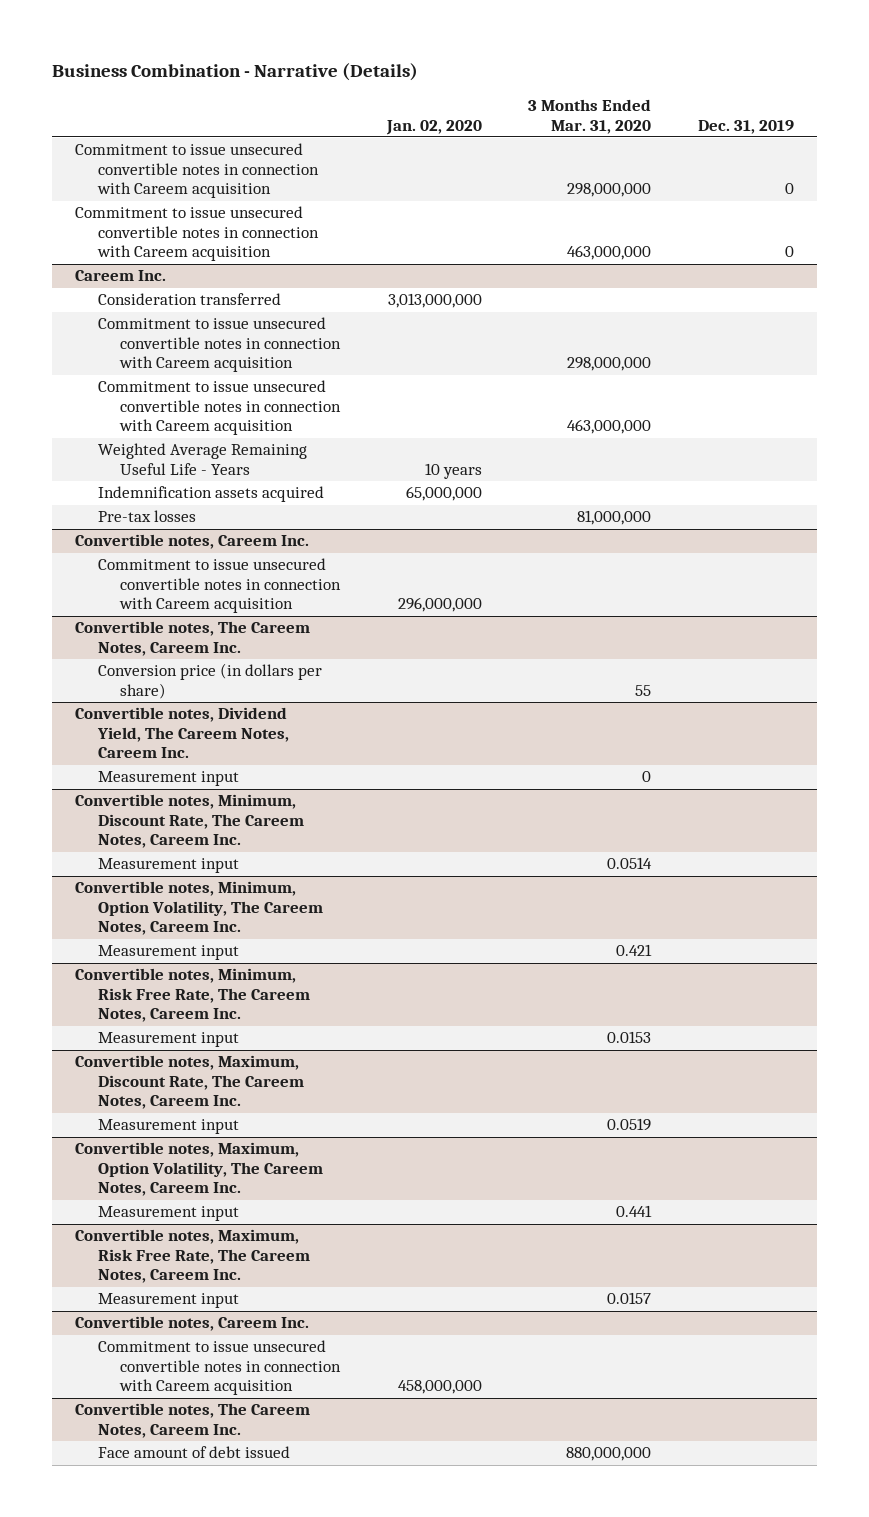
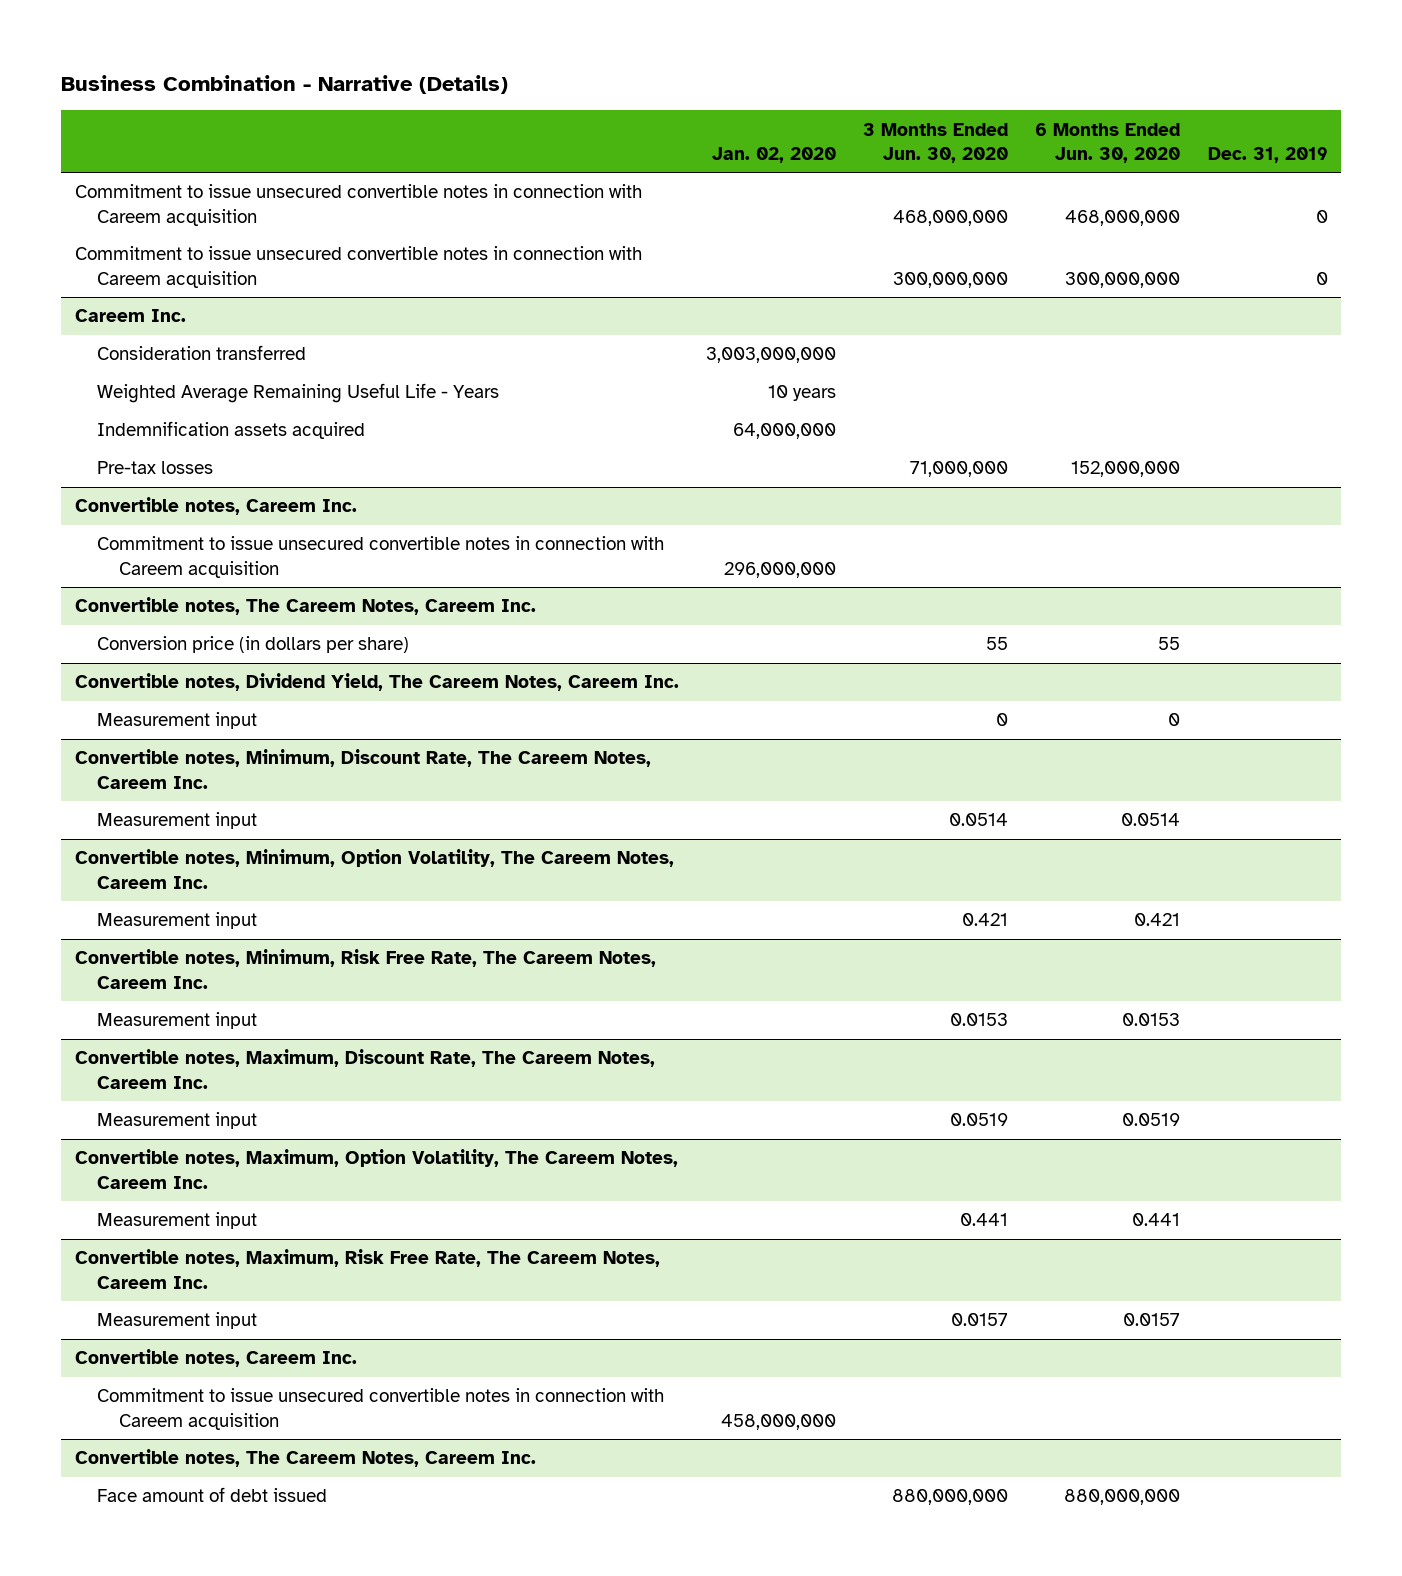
[528,99,652,134] 3 Months Ended Mar. 31, 2020 -> none
none -> [863,122,1009,163] 3 Months Ended Jun. 30, 2020
none -> [1035,122,1181,163] 6 Months Ended Jun. 30, 2020
[97,317,342,373] Commitment to issue unsecured convertible notes in connection with Careem acquisition -> none
[97,380,342,436] Commitment to issue unsecured convertible notes in connection with Careem acquisition -> none
[387,293,482,309] 3,013,000,000 -> [705,347,836,364] 3,003,000,000
[405,486,482,502] 65,000,000 -> [732,423,836,440] 64,000,000

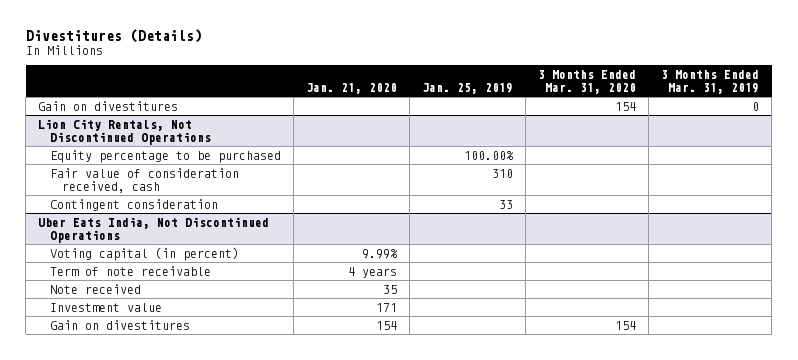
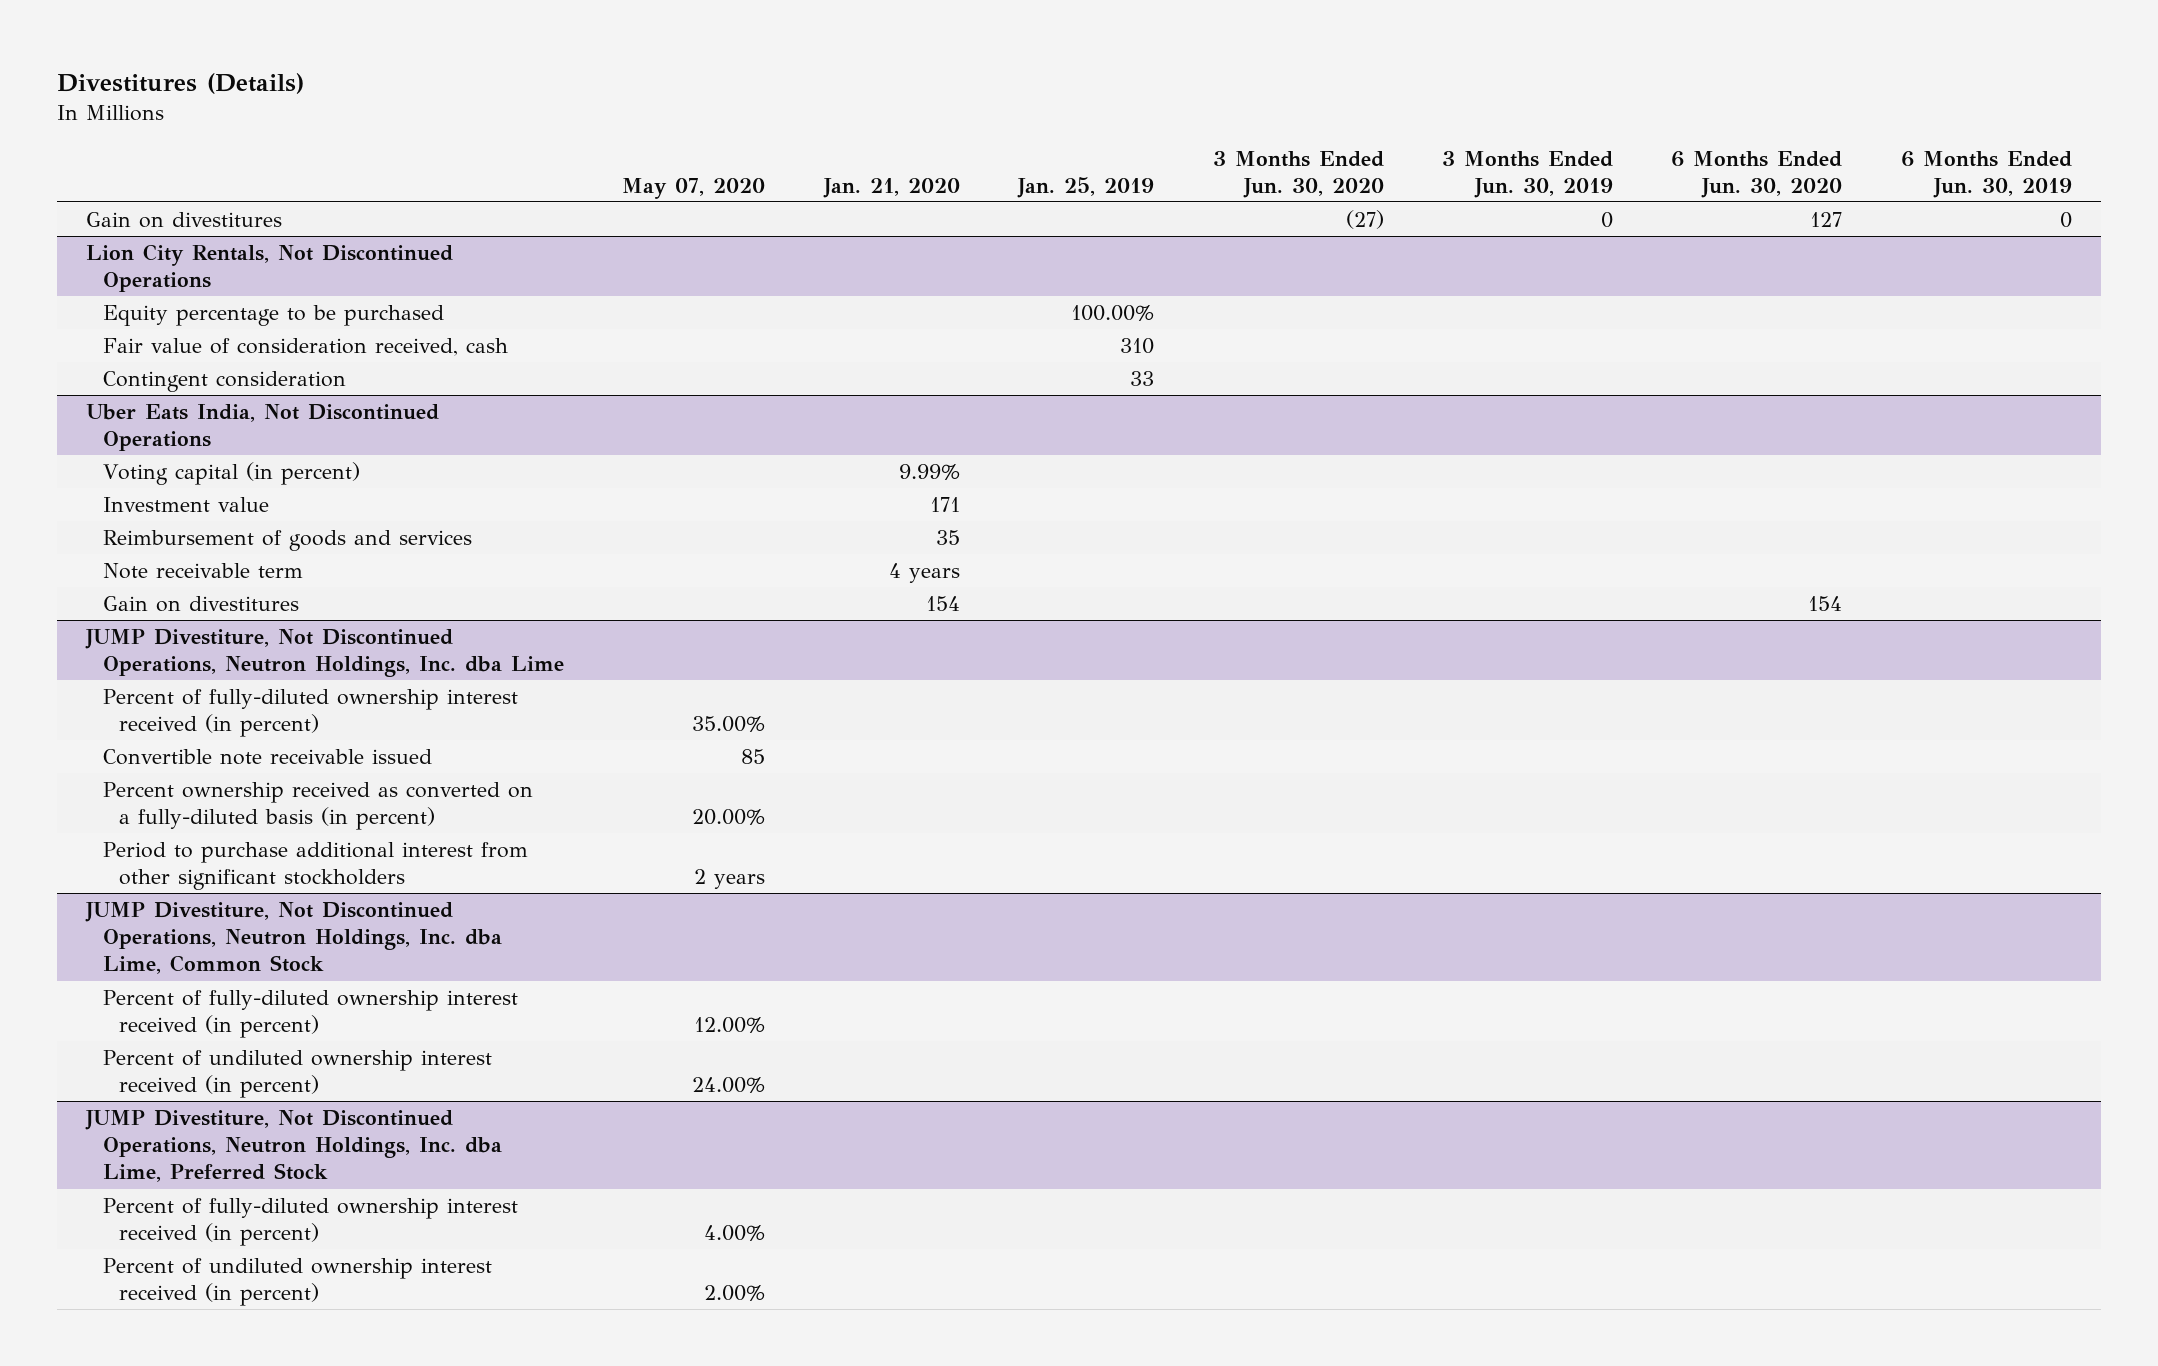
[538,69,637,94] 3 Months Ended Mar. 31, 2020 -> none
[661,69,760,94] 3 Months Ended Mar. 31, 2019 -> none
none -> [622,177,766,199] May 07, 2020
none -> [1212,150,1384,198] 3 Months Ended Jun. 30, 2020
none -> [1442,150,1614,198] 3 Months Ended Jun. 30, 2019
none -> [1671,150,1843,198] 6 Months Ended Jun. 30, 2020
none -> [1900,150,2072,198] 6 Months Ended Jun. 30, 2019
[50,265,212,276] Term of note receivable -> none
[50,283,142,294] Note received -> none
none -> [102,530,472,552] Reimbursement of goods and services
none -> [102,563,303,580] Note receivable term
none -> [85,629,564,678] JUMP Divestiture, Not Discontinued Operations, Neutron Holdings, Inc. dba Lime
none -> [102,689,518,738] Percent of fully-diluted ownership interest received (in percent)
none -> [102,749,432,766] Convertible note receivable issued
none -> [102,782,533,831] Percent ownership received as converted on a fully-diluted basis (in percent)
none -> [102,842,528,891] Period to purchase additional interest from other significant stockholders
none -> [85,902,502,975] JUMP Divestiture, Not Discontinued Operations, Neutron Holdings, Inc. dba Lime, Common Stock
none -> [102,990,518,1039] Percent of fully-diluted ownership interest received (in percent)
none -> [102,1050,492,1099] Percent of undiluted ownership interest received (in percent)
none -> [85,1110,502,1183] JUMP Divestiture, Not Discontinued Operations, Neutron Holdings, Inc. dba Lime, Preferred Stock
none -> [102,1198,518,1247] Percent of fully-diluted ownership interest received (in percent)
none -> [102,1258,492,1307] Percent of undiluted ownership interest received (in percent)

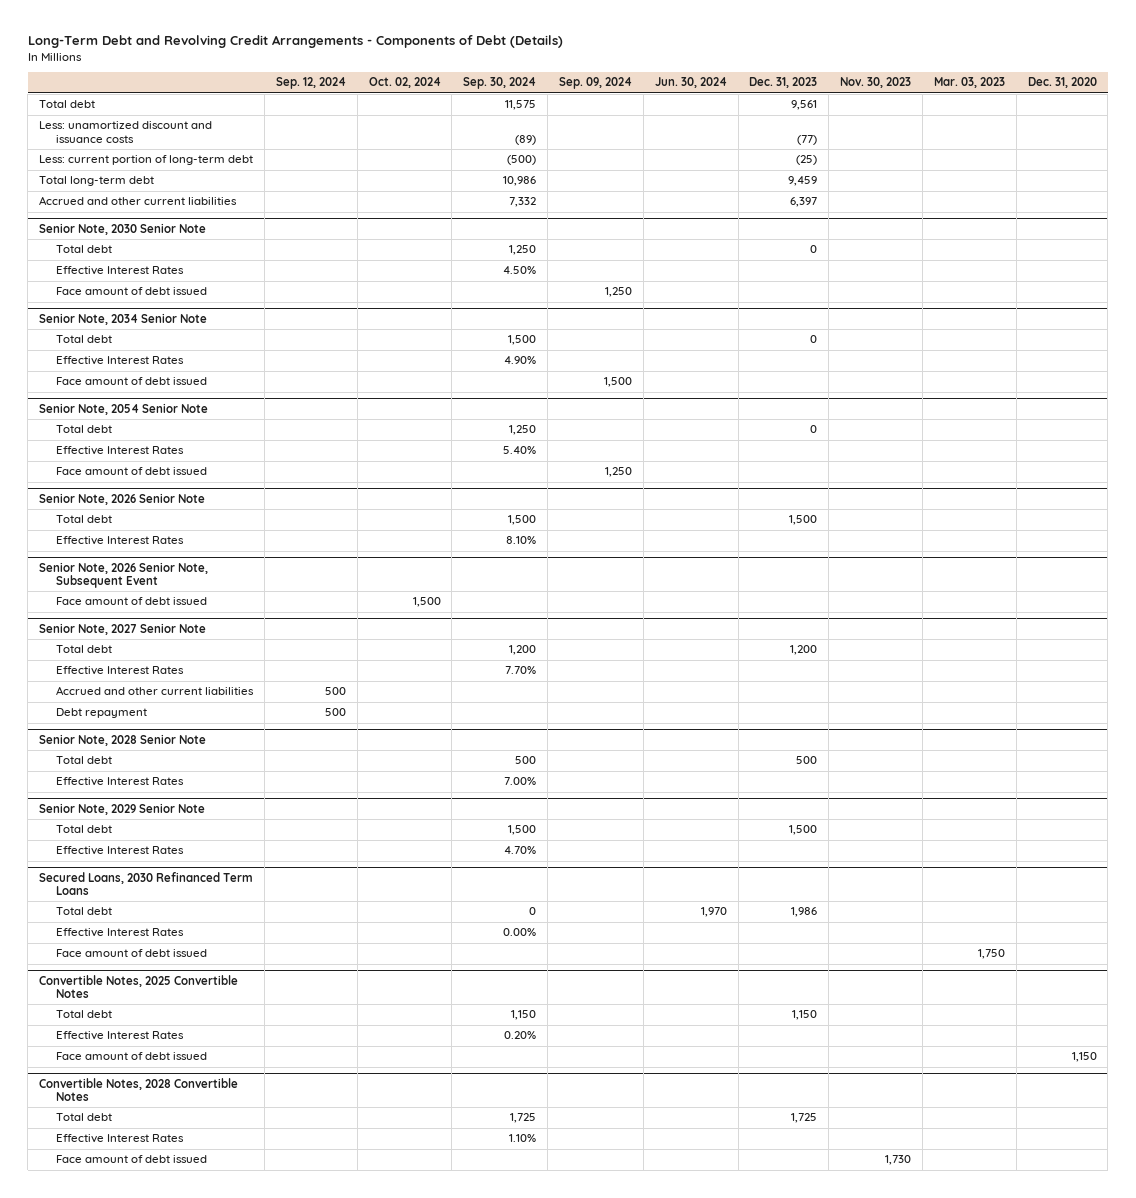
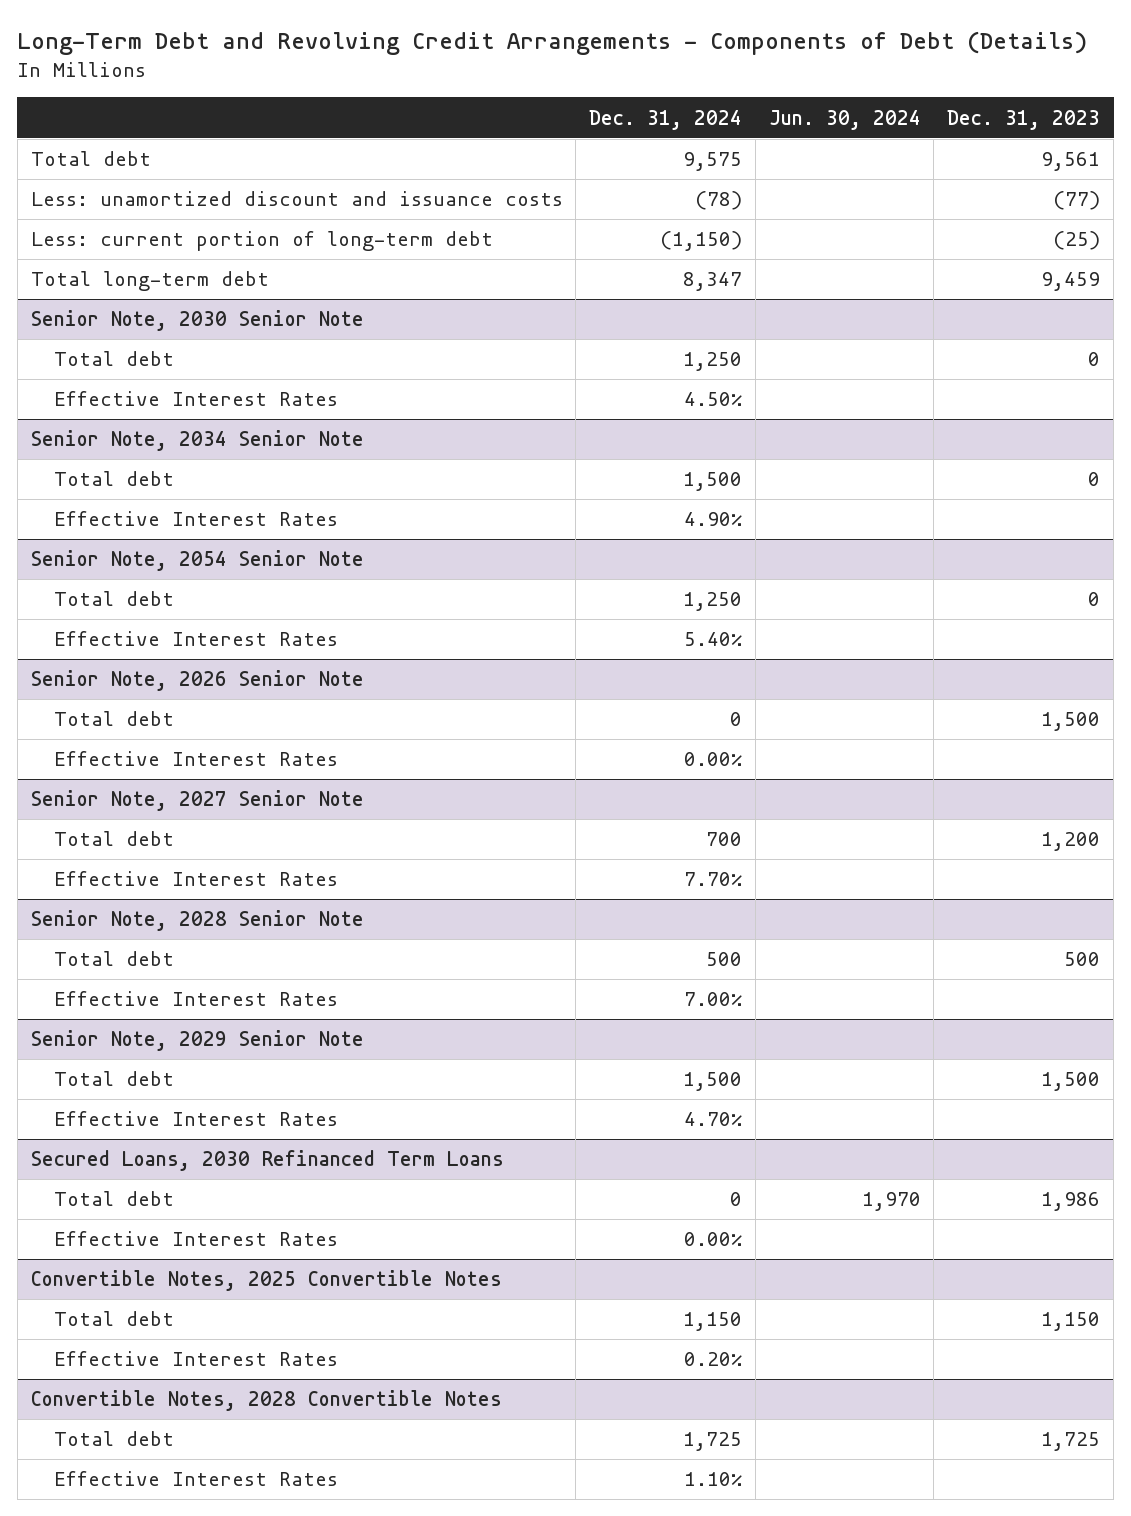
[275,77,346,90] Sep. 12, 2024 -> none
[368,77,441,89] Oct. 02, 2024 -> none
[463,77,537,90] Sep. 30, 2024 -> none
[558,77,632,90] Sep. 09, 2024 -> none
[840,77,912,89] Nov. 30, 2023 -> none
[933,77,1005,89] Mar. 03, 2023 -> none
[1027,77,1097,89] Dec. 31, 2020 -> none
none -> [589,109,743,130] Dec. 31, 2024
[39,196,238,206] Accrued and other current liabilities -> none
[56,287,208,296] Face amount of debt issued -> none
[56,377,208,386] Face amount of debt issued -> none
[56,467,208,476] Face amount of debt issued -> none
[39,561,209,589] Senior Note, 2026 Senior Note, Subsequent Event -> none
[56,597,208,606] Face amount of debt issued -> none
[56,686,255,696] Accrued and other current liabilities -> none
[56,708,148,719] Debt repayment -> none
[56,949,208,958] Face amount of debt issued -> none
[56,1052,208,1061] Face amount of debt issued -> none
[56,1155,208,1164] Face amount of debt issued -> none

